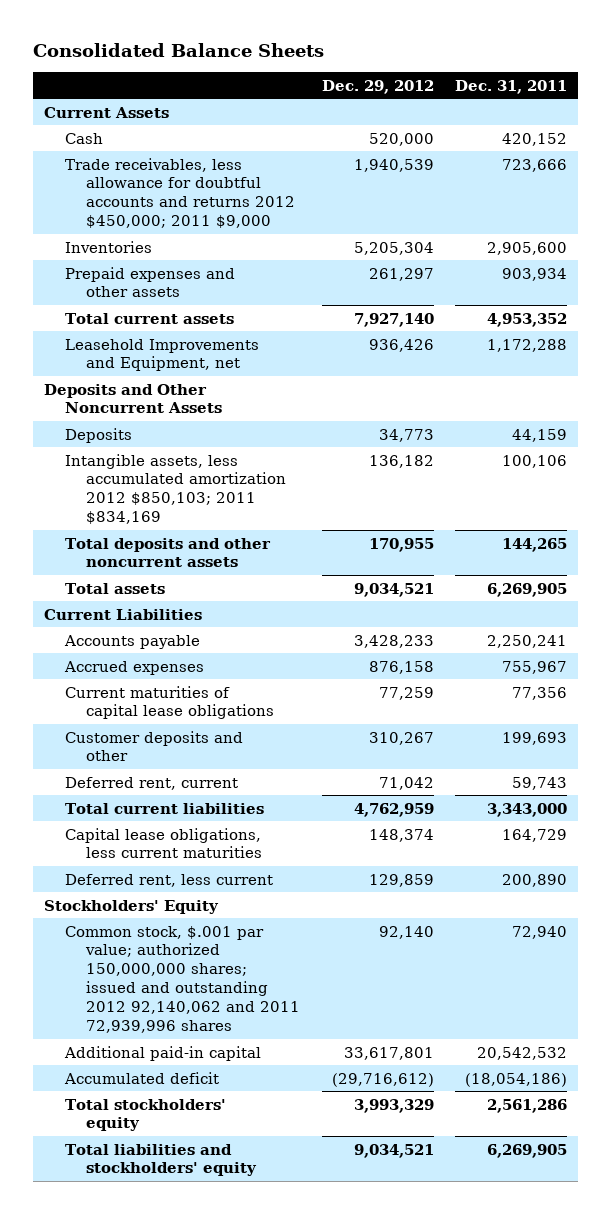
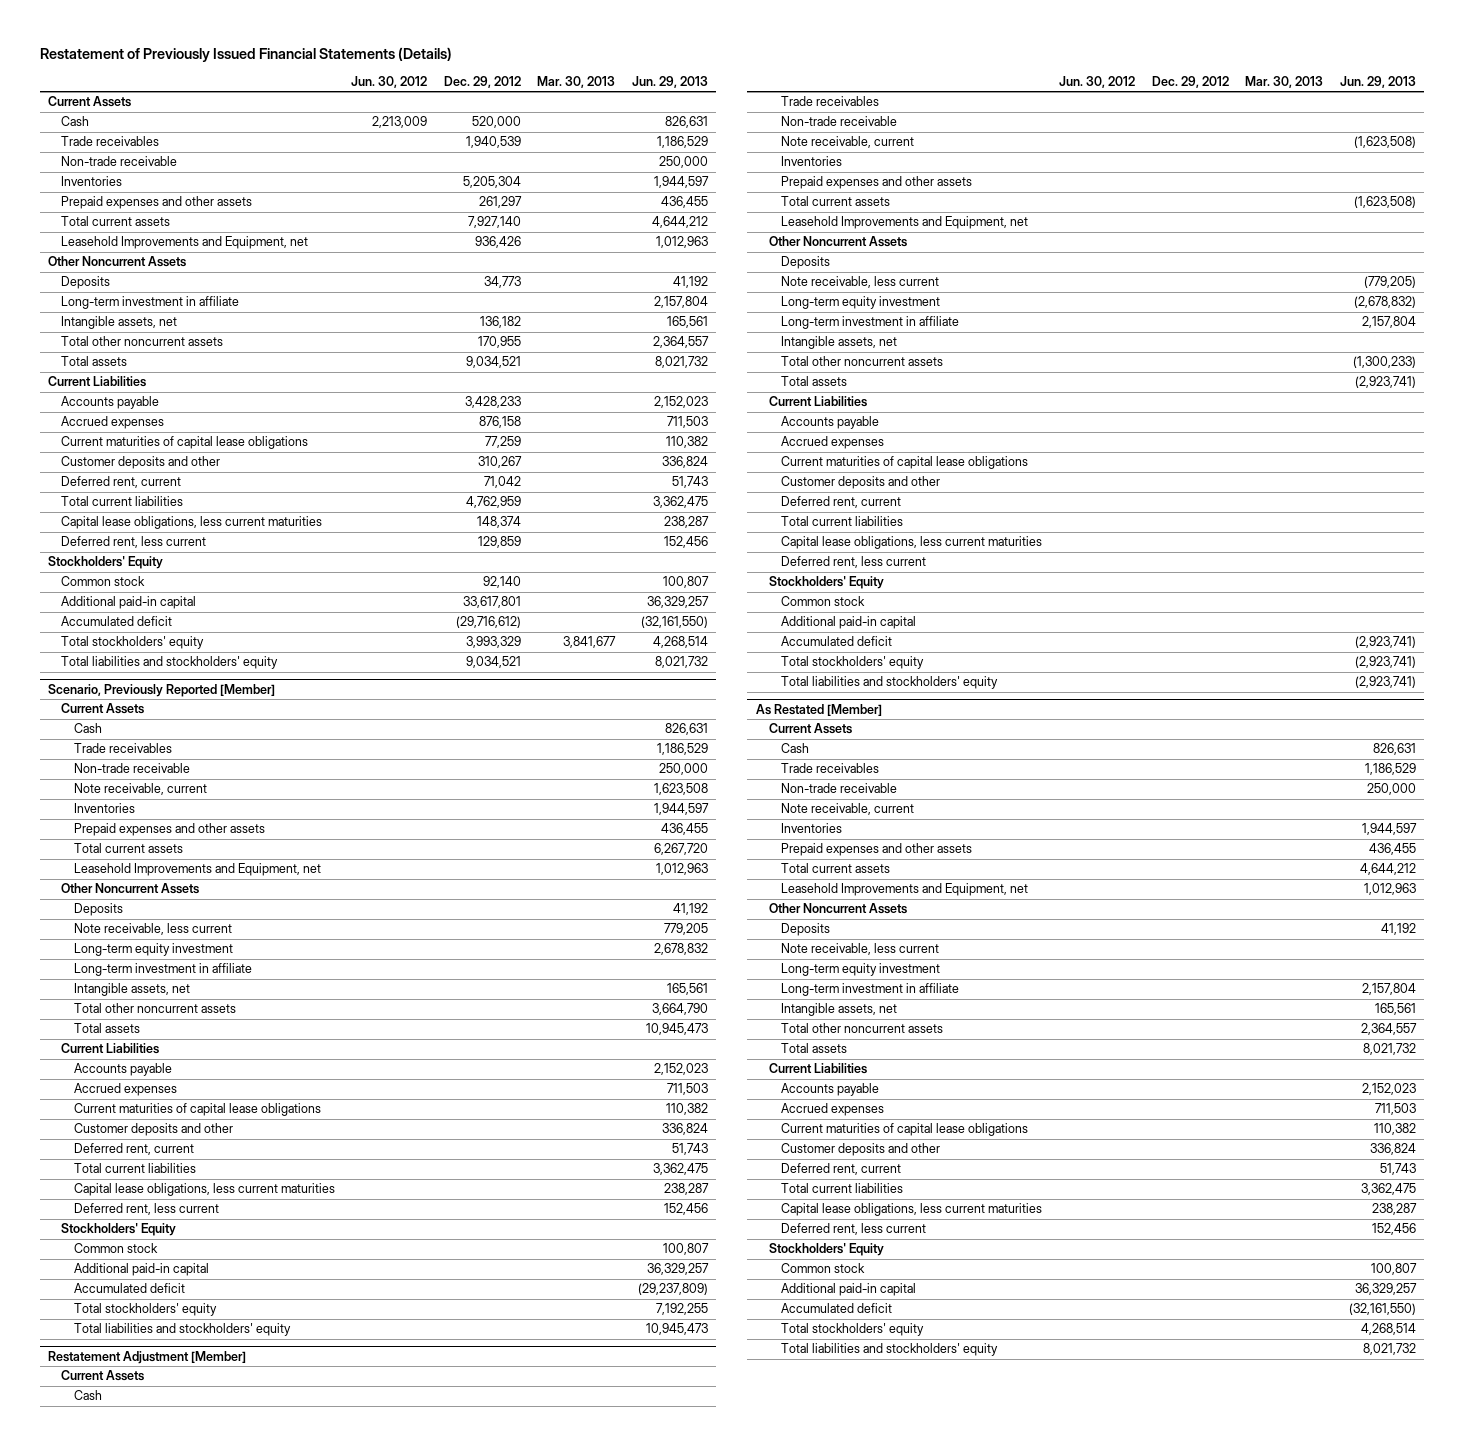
[33,43,325,58] Consolidated Balance Sheets -> [39,47,452,63] Restatement of Previously Issued Financial Statements (Details)
[455,79,568,94] Dec. 31, 2011 -> none
none -> [351,75,428,88] Jun. 30, 2012
none -> [537,75,616,88] Mar. 30, 2013
none -> [631,75,708,88] Jun. 29, 2013
[64,157,295,229] Trade receivables, less allowance for doubtful accounts and returns 2012 $450,000; 2011 $9,000 -> [60,136,159,147] Trade receivables
none -> [60,156,177,167] Non-trade receivable
[44,383,222,414] Deposits and Other Noncurrent Assets -> [47,256,186,268] Other Noncurrent Assets
none -> [60,296,239,310] Long-term investment in affiliate
[64,453,286,525] Intangible assets, less accumulated amortization 2012 $850,103; 2011 $834,169 -> [60,316,177,330] Intangible assets, net
[64,537,271,568] Total deposits and other noncurrent assets -> [60,336,223,347] Total other noncurrent assets
[64,925,300,1034] Common stock, $.001 par value; authorized 150,000,000 shares; issued and outstanding 2012 92,140,062 and 2011 72,939,996 shares -> [60,576,145,587] Common stock
none -> [47,684,275,698] Scenario, Previously Reported [Member]
none -> [60,703,144,715] Current Assets
none -> [73,723,102,734] Cash
none -> [73,743,172,754] Trade receivables
none -> [73,763,190,774] Non-trade receivable
none -> [73,783,207,796] Note receivable, current
none -> [73,803,135,814] Inventories
none -> [73,823,265,837] Prepaid expenses and other assets
none -> [73,843,183,854] Total current assets
none -> [73,863,321,877] Leasehold Improvements and Equipment, net
none -> [60,883,199,895] Other Noncurrent Assets
none -> [73,903,123,917] Deposits
none -> [73,923,232,936] Note receivable, less current
none -> [73,943,233,957] Long-term equity investment
none -> [73,963,252,977] Long-term investment in affiliate
none -> [73,983,190,997] Intangible assets, net
none -> [73,1003,236,1014] Total other noncurrent assets
none -> [73,1023,140,1034] Total assets
none -> [60,1043,159,1055] Current Liabilities
none -> [73,1063,172,1077] Accounts payable
none -> [73,1083,177,1097] Accrued expenses
none -> [73,1103,321,1117] Current maturities of capital lease obligations
none -> [73,1123,233,1137] Customer deposits and other
none -> [73,1143,194,1156] Deferred rent, current
none -> [73,1163,196,1174] Total current liabilities
none -> [73,1183,335,1197] Capital lease obligations, less current maturities
none -> [73,1203,219,1216] Deferred rent, less current
none -> [60,1223,176,1237] Stockholders' Equity
none -> [73,1243,158,1254] Common stock
none -> [73,1263,209,1277] Additional paid-in capital
none -> [73,1283,185,1294] Accumulated deficit
none -> [73,1303,217,1317] Total stockholders' equity
none -> [73,1323,291,1337] Total liabilities and stockholders' equity
none -> [47,1351,246,1365] Restatement Adjustment [Member]
none -> [60,1370,144,1382] Current Assets
none -> [73,1390,102,1401] Cash
none -> [781,96,880,107] Trade receivables
none -> [781,116,898,127] Non-trade receivable
none -> [781,136,915,149] Note receivable, current
none -> [781,156,843,167] Inventories
none -> [781,176,973,190] Prepaid expenses and other assets
none -> [781,196,891,207] Total current assets
none -> [781,216,1029,230] Leasehold Improvements and Equipment, net
none -> [768,236,907,248] Other Noncurrent Assets
none -> [781,256,831,270] Deposits
none -> [781,276,940,289] Note receivable, less current
none -> [781,296,941,310] Long-term equity investment
none -> [781,316,960,330] Long-term investment in affiliate
none -> [781,336,898,350] Intangible assets, net
none -> [781,356,944,367] Total other noncurrent assets
none -> [781,376,848,387] Total assets
none -> [768,396,867,408] Current Liabilities
none -> [781,416,880,430] Accounts payable
none -> [781,436,885,450] Accrued expenses
none -> [781,456,1029,470] Current maturities of capital lease obligations
none -> [781,476,941,490] Customer deposits and other
none -> [781,496,902,509] Deferred rent, current
none -> [781,516,904,527] Total current liabilities
none -> [781,536,1043,550] Capital lease obligations, less current maturities
none -> [781,556,927,569] Deferred rent, less current
none -> [768,576,884,590] Stockholders' Equity
none -> [781,596,866,607] Common stock
none -> [781,616,917,630] Additional paid-in capital
none -> [781,636,893,647] Accumulated deficit
none -> [781,656,925,670] Total stockholders' equity
none -> [781,676,999,690] Total liabilities and stockholders' equity
none -> [755,704,882,717] As Restated [Member]
none -> [768,723,852,735] Current Assets
none -> [781,743,810,754] Cash
none -> [781,763,880,774] Trade receivables
none -> [781,783,898,794] Non-trade receivable
none -> [781,803,915,816] Note receivable, current
none -> [781,823,843,834] Inventories
none -> [781,843,973,857] Prepaid expenses and other assets
none -> [781,863,891,874] Total current assets
none -> [781,883,1029,897] Leasehold Improvements and Equipment, net
none -> [768,903,907,915] Other Noncurrent Assets
none -> [781,923,831,937] Deposits
none -> [781,943,940,956] Note receivable, less current
none -> [781,963,941,977] Long-term equity investment
none -> [781,983,960,997] Long-term investment in affiliate
none -> [781,1003,898,1017] Intangible assets, net
none -> [781,1023,944,1034] Total other noncurrent assets
none -> [781,1043,848,1054] Total assets
none -> [768,1063,867,1075] Current Liabilities
none -> [781,1083,880,1097] Accounts payable
none -> [781,1103,885,1117] Accrued expenses
none -> [781,1123,1029,1137] Current maturities of capital lease obligations
none -> [781,1143,941,1157] Customer deposits and other
none -> [781,1163,902,1176] Deferred rent, current
none -> [781,1183,904,1194] Total current liabilities
none -> [781,1203,1043,1217] Capital lease obligations, less current maturities
none -> [781,1223,927,1236] Deferred rent, less current
none -> [768,1243,884,1257] Stockholders' Equity
none -> [781,1263,866,1274] Common stock
none -> [781,1283,917,1297] Additional paid-in capital
none -> [781,1303,893,1314] Accumulated deficit
none -> [781,1323,925,1337] Total stockholders' equity
none -> [781,1343,999,1357] Total liabilities and stockholders' equity

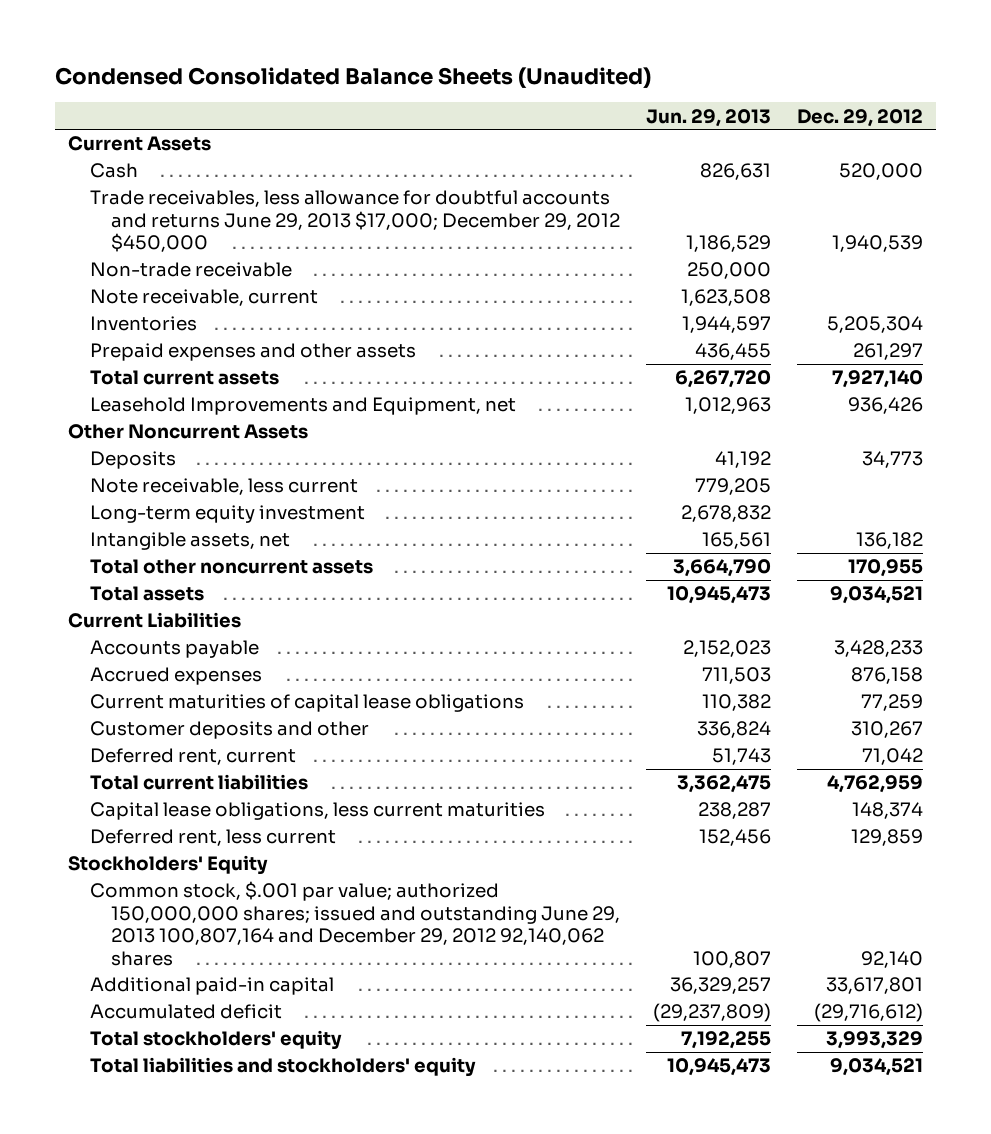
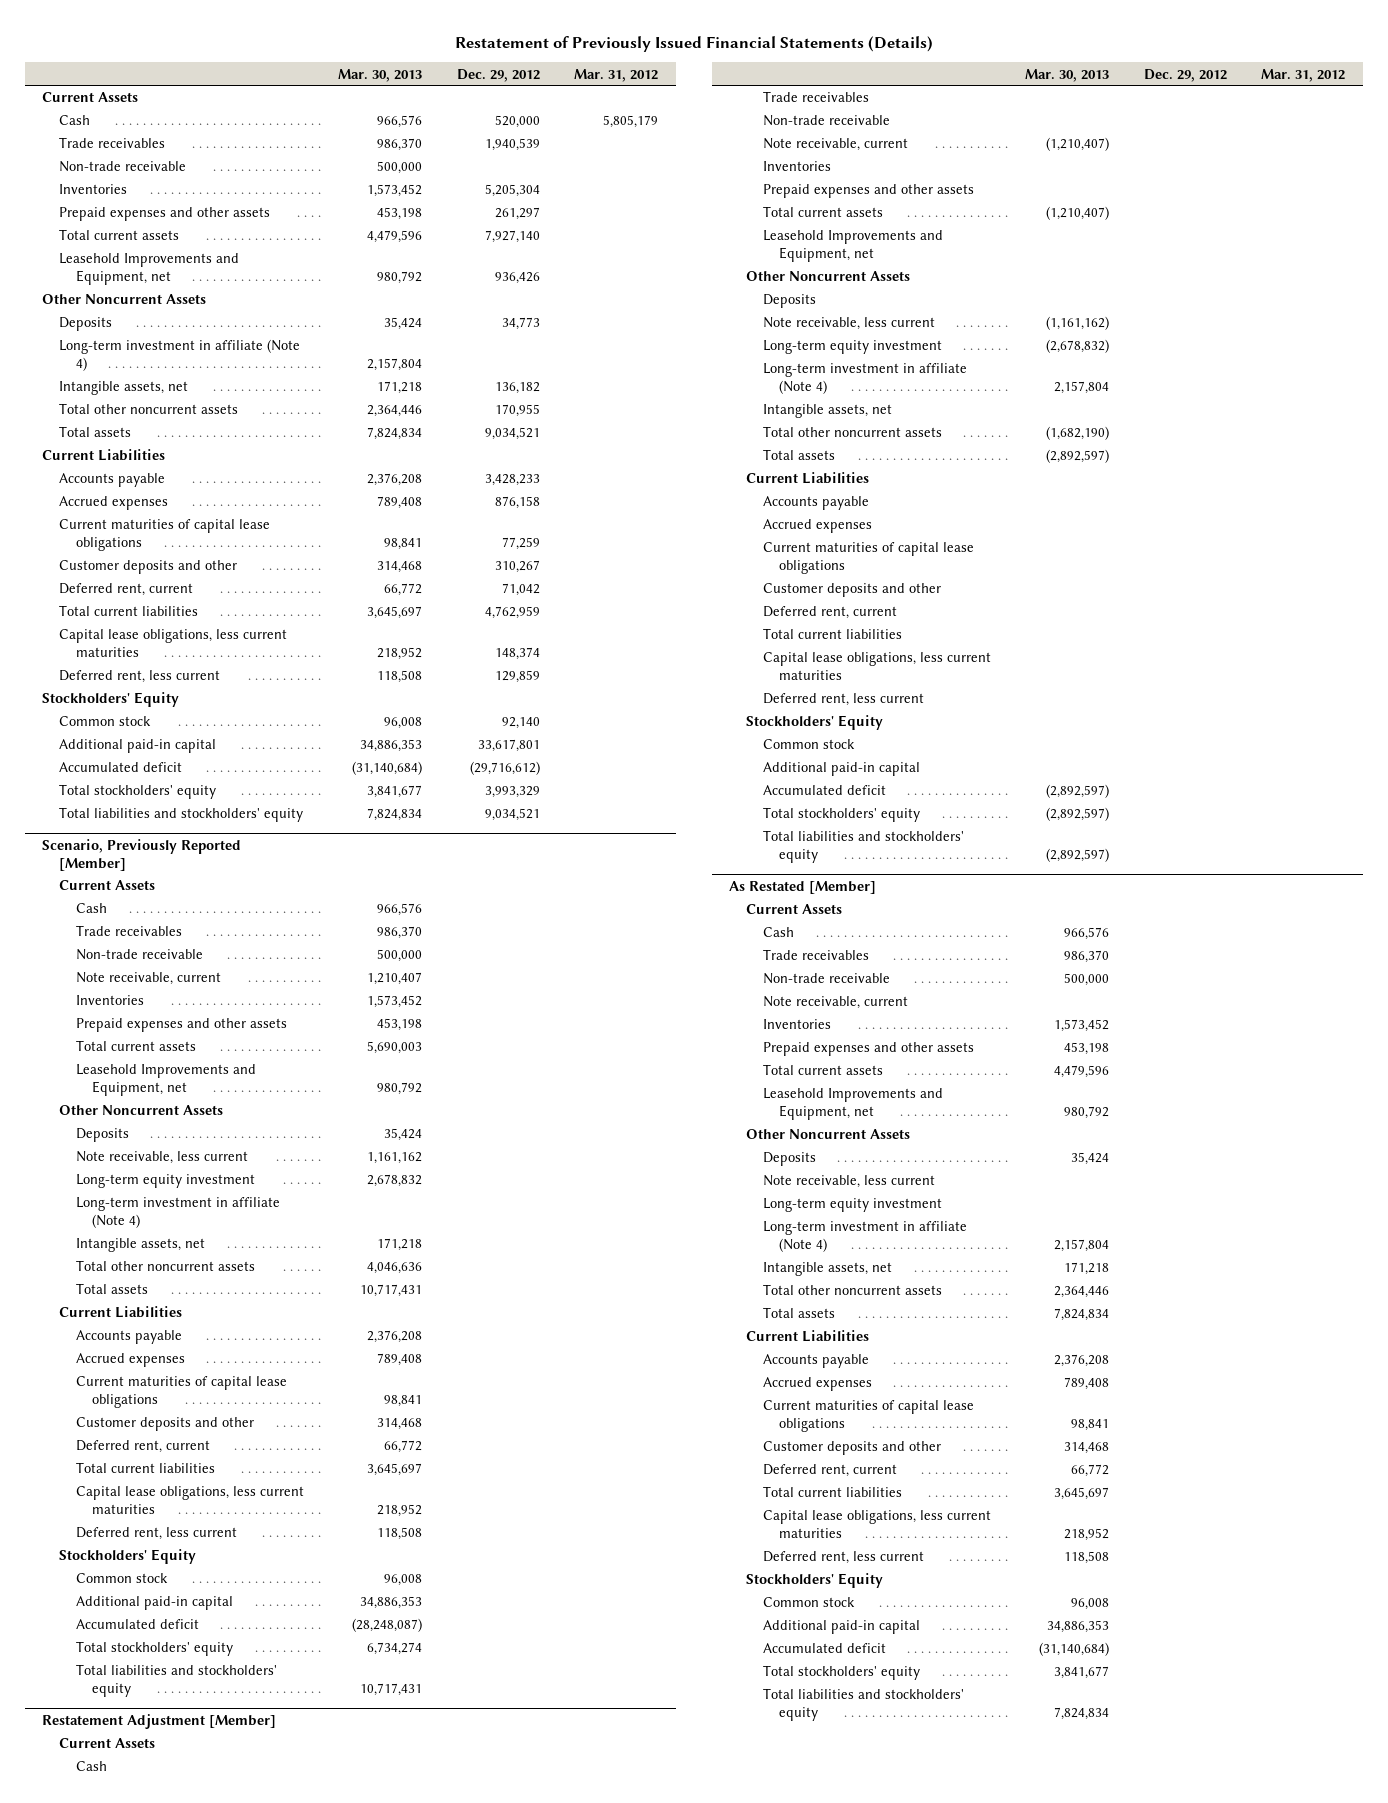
[54,66,651,88] Condensed Consolidated Balance Sheets (Unaudited) -> [454,35,933,52] Restatement of Previously Issued Financial Statements (Details)
[646,108,772,127] Jun. 29, 2013 -> none
none -> [338,68,423,82] Mar. 30, 2013
none -> [574,68,659,82] Mar. 31, 2012
[89,190,621,253] Trade receivables, less allowance for doubtful accounts and returns June 29, 2013 $17,000; December 29, 2012 $450,000 -> [59,137,166,149] Trade receivables
[89,289,318,307] Note receivable, current -> none
[89,478,358,496] Note receivable, less current -> none
[89,505,365,524] Long-term equity investment -> [59,339,301,371] Long-term investment in affiliate (Note 4)
[89,881,621,966] Common stock, $.001 par value; authorized 150,000,000 shares; issued and outstanding June 29, 2013 100,807,164 and December 29, 2012 92,140,062 shares -> [59,716,152,727] Common stock
none -> [42,839,242,871] Scenario, Previously Reported [Member]
none -> [59,880,156,891] Current Assets
none -> [75,903,107,914] Cash
none -> [75,925,182,937] Trade receivables
none -> [75,949,203,961] Non-trade receivable
none -> [75,972,221,986] Note receivable, current
none -> [75,995,144,1006] Inventories
none -> [75,1018,287,1033] Prepaid expenses and other assets
none -> [75,1040,196,1052] Total current assets
none -> [75,1064,256,1096] Leasehold Improvements and Equipment, net
none -> [59,1105,224,1116] Other Noncurrent Assets
none -> [75,1128,129,1143] Deposits
none -> [75,1151,248,1165] Note receivable, less current
none -> [75,1174,255,1189] Long-term equity investment
none -> [75,1197,280,1228] Long-term investment in affiliate (Note 4)
none -> [75,1238,205,1253] Intangible assets, net
none -> [75,1260,255,1272] Total other noncurrent assets
none -> [75,1283,148,1295] Total assets
none -> [59,1306,183,1319] Current Liabilities
none -> [75,1330,182,1345] Accounts payable
none -> [75,1353,185,1368] Accrued expenses
none -> [75,1376,287,1408] Current maturities of capital lease obligations
none -> [75,1417,254,1432] Customer deposits and other
none -> [75,1440,210,1454] Deferred rent, current
none -> [75,1462,215,1474] Total current liabilities
none -> [75,1486,304,1514] Capital lease obligations, less current maturities
none -> [75,1527,237,1541] Deferred rent, less current
none -> [59,1549,197,1565] Stockholders' Equity
none -> [75,1573,168,1584] Common stock
none -> [75,1596,233,1611] Additional paid-in capital
none -> [75,1619,199,1630] Accumulated deficit
none -> [75,1641,233,1657] Total stockholders' equity
none -> [75,1664,277,1697] Total liabilities and stockholders' equity
none -> [42,1714,277,1730] Restatement Adjustment [Member]
none -> [59,1738,156,1749] Current Assets
none -> [75,1761,107,1772] Cash
none -> [762,91,869,103] Trade receivables
none -> [762,115,890,127] Non-trade receivable
none -> [762,138,908,152] Note receivable, current
none -> [762,161,831,172] Inventories
none -> [762,184,974,199] Prepaid expenses and other assets
none -> [762,206,883,218] Total current assets
none -> [762,230,943,262] Leasehold Improvements and Equipment, net
none -> [746,271,911,282] Other Noncurrent Assets
none -> [762,294,816,309] Deposits
none -> [762,317,935,331] Note receivable, less current
none -> [762,340,942,355] Long-term equity investment
none -> [762,363,967,394] Long-term investment in affiliate (Note 4)
none -> [762,404,892,419] Intangible assets, net
none -> [762,426,942,438] Total other noncurrent assets
none -> [762,449,835,461] Total assets
none -> [746,472,870,485] Current Liabilities
none -> [762,496,869,511] Accounts payable
none -> [762,519,872,534] Accrued expenses
none -> [762,542,974,574] Current maturities of capital lease obligations
none -> [762,583,941,598] Customer deposits and other
none -> [762,606,897,620] Deferred rent, current
none -> [762,628,902,640] Total current liabilities
none -> [762,652,991,680] Capital lease obligations, less current maturities
none -> [762,693,924,707] Deferred rent, less current
none -> [746,715,884,731] Stockholders' Equity
none -> [762,739,855,750] Common stock
none -> [762,762,920,777] Additional paid-in capital
none -> [762,785,886,796] Accumulated deficit
none -> [762,807,920,823] Total stockholders' equity
none -> [762,830,964,863] Total liabilities and stockholders' equity
none -> [729,881,877,895] As Restated [Member]
none -> [746,904,843,915] Current Assets
none -> [762,927,794,938] Cash
none -> [762,949,869,961] Trade receivables
none -> [762,973,890,985] Non-trade receivable
none -> [762,996,908,1010] Note receivable, current
none -> [762,1019,831,1030] Inventories
none -> [762,1042,974,1057] Prepaid expenses and other assets
none -> [762,1064,883,1076] Total current assets
none -> [762,1088,943,1120] Leasehold Improvements and Equipment, net
none -> [746,1129,911,1140] Other Noncurrent Assets
none -> [762,1152,816,1167] Deposits
none -> [762,1175,935,1189] Note receivable, less current
none -> [762,1198,942,1213] Long-term equity investment
none -> [762,1221,967,1252] Long-term investment in affiliate (Note 4)
none -> [762,1262,892,1277] Intangible assets, net
none -> [762,1284,942,1296] Total other noncurrent assets
none -> [762,1307,835,1319] Total assets
none -> [746,1330,870,1343] Current Liabilities
none -> [762,1354,869,1369] Accounts payable
none -> [762,1377,872,1392] Accrued expenses
none -> [762,1400,974,1432] Current maturities of capital lease obligations
none -> [762,1441,941,1456] Customer deposits and other
none -> [762,1464,897,1478] Deferred rent, current
none -> [762,1486,902,1498] Total current liabilities
none -> [762,1510,991,1538] Capital lease obligations, less current maturities
none -> [762,1551,924,1565] Deferred rent, less current
none -> [746,1573,884,1589] Stockholders' Equity
none -> [762,1597,855,1608] Common stock
none -> [762,1620,920,1635] Additional paid-in capital
none -> [762,1643,886,1654] Accumulated deficit
none -> [762,1665,920,1681] Total stockholders' equity
none -> [762,1688,964,1721] Total liabilities and stockholders' equity

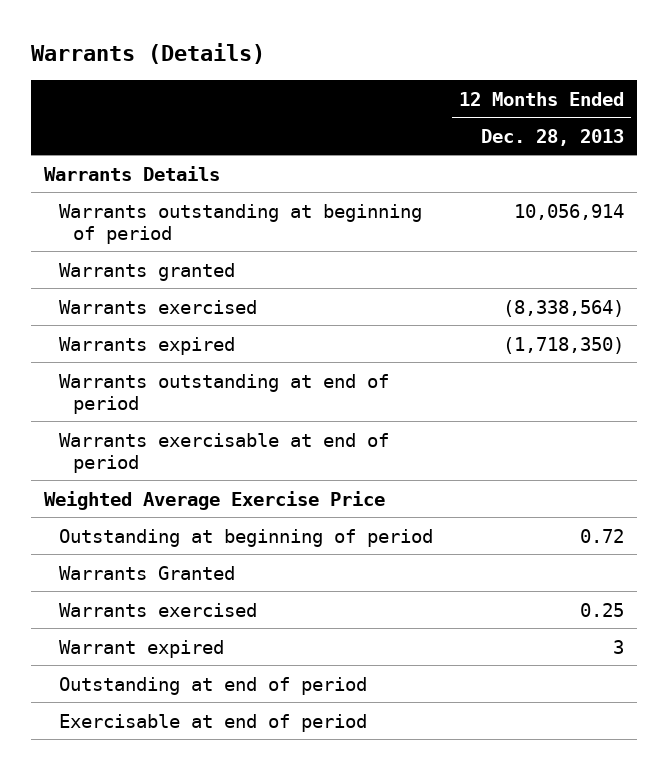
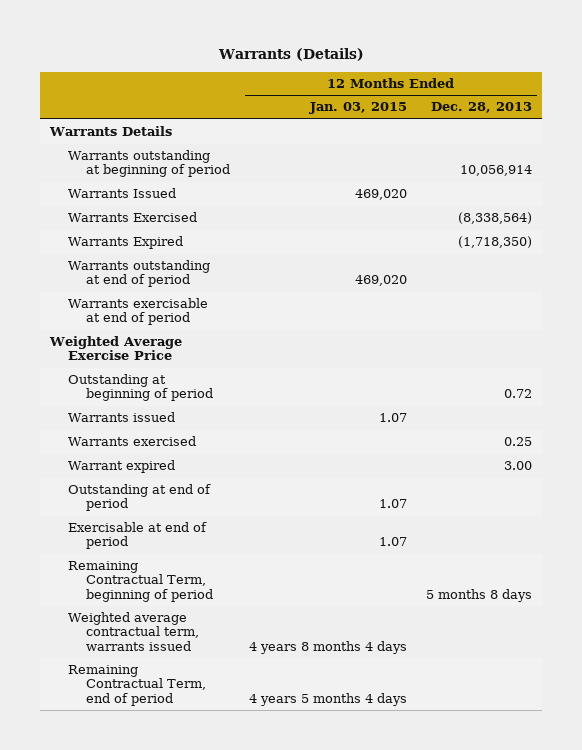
none -> [309,102,408,115] Jan. 03, 2015
[58,262,235,281] Warrants granted -> [67,188,176,199] Warrants Issued
[58,299,257,314] Warrants exercised -> [67,212,197,223] Warrants Exercised
[58,336,235,355] Warrants expired -> [67,236,183,250] Warrants Expired
[58,565,235,580] Warrants Granted -> [67,412,175,423] Warrants issued
[613,639,625,654] 3 -> [504,461,533,471] 3.00
none -> [67,561,214,602] Remaining Contractual Term, beginning of period
none -> [67,612,200,651] Weighted average contractual term, warrants issued
none -> [67,665,207,706] Remaining Contractual Term, end of period

